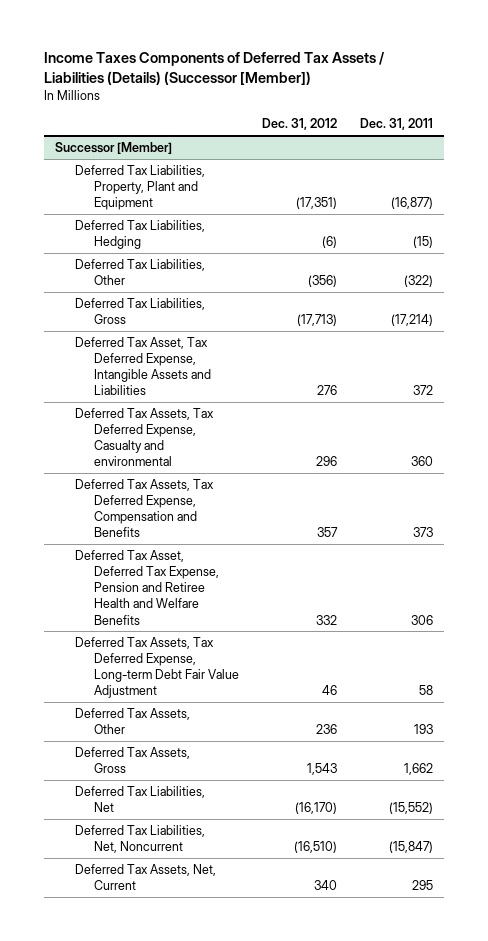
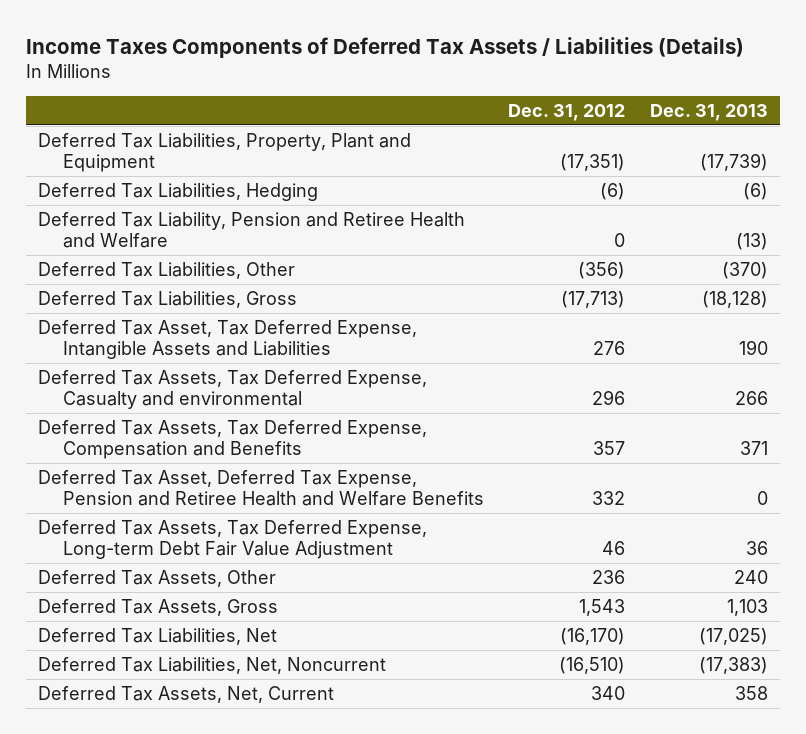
[43,52,385,85] Income Taxes Components of Deferred Tax Assets / Liabilities (Details) (Successor [Member]) -> [25,36,744,58] Income Taxes Components of Deferred Tax Assets / Liabilities (Details)
[359,118,433,131] Dec. 31, 2011 -> none
none -> [650,103,769,121] Dec. 31, 2013
[55,141,173,154] Successor [Member] -> none
none -> [38,211,466,248] Deferred Tax Liability, Pension and Retiree Health and Welfare

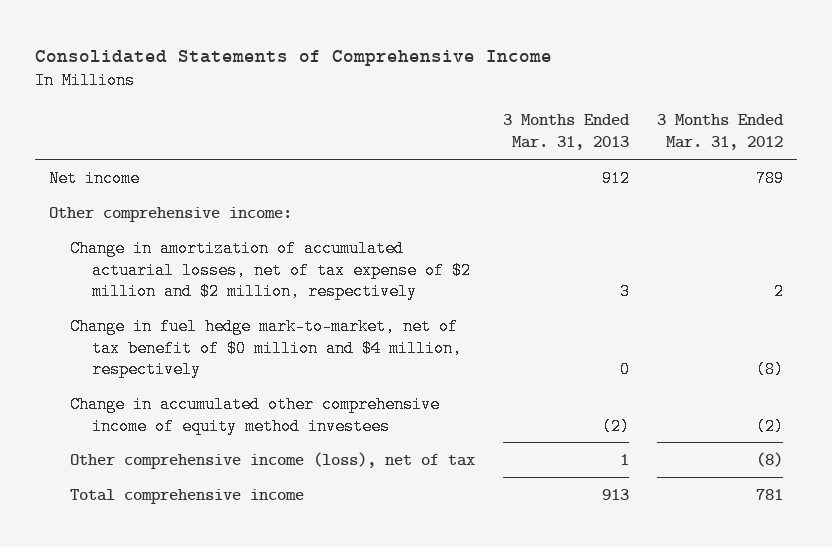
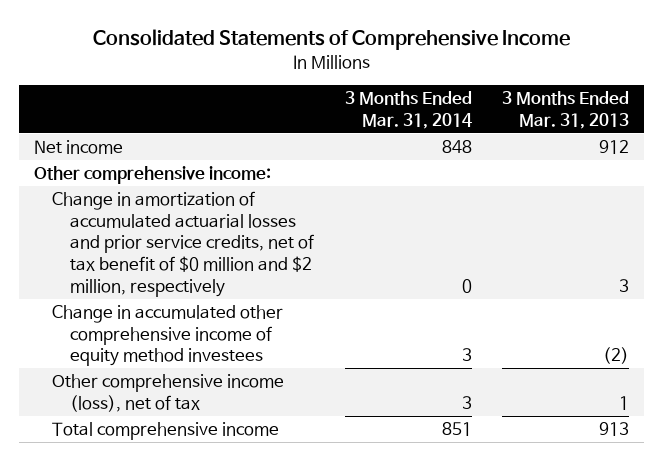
[657,114,785,151] 3 Months Ended Mar. 31, 2012 -> none
none -> [344,91,472,130] 3 Months Ended Mar. 31, 2014
[70,317,463,379] Change in fuel hedge mark-to-market, net of tax benefit of $0 million and $4 million, respectively -> none
[70,239,472,301] Change in amortization of accumulated actuarial losses, net of tax expense of $2 million and $2 million, respectively -> [52,191,315,297] Change in amortization of accumulated actuarial losses and prior service credits, net of tax benefit of $0 million and $2 million, respectively

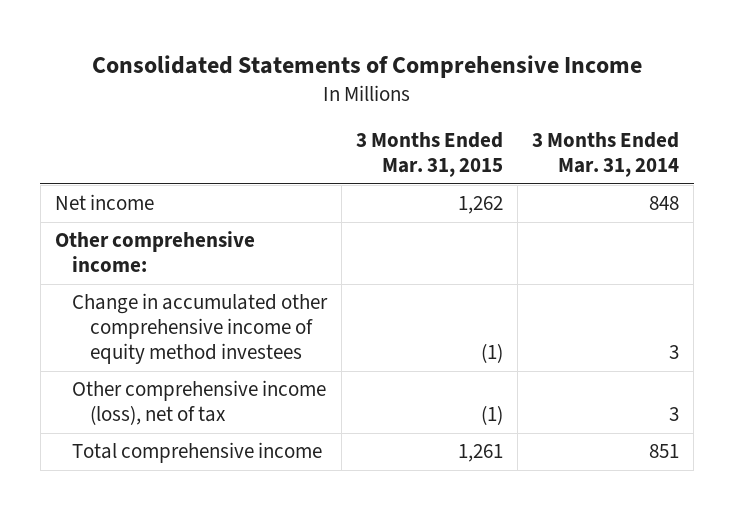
[502,91,630,130] 3 Months Ended Mar. 31, 2013 -> none
none -> [356,132,504,178] 3 Months Ended Mar. 31, 2015
[52,191,315,297] Change in amortization of accumulated actuarial losses and prior service credits, net of tax benefit of $0 million and $2 million, respectively -> none

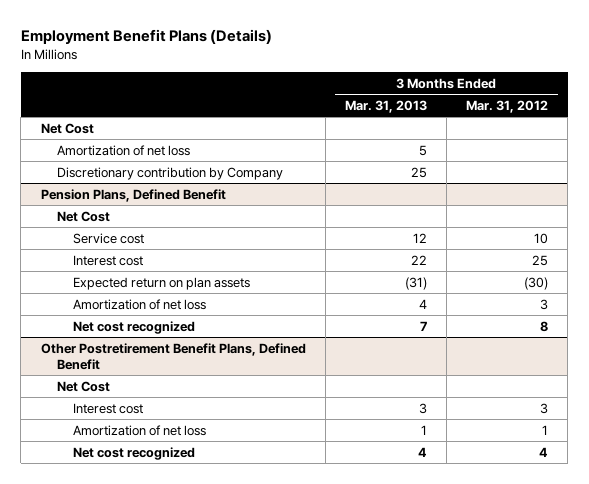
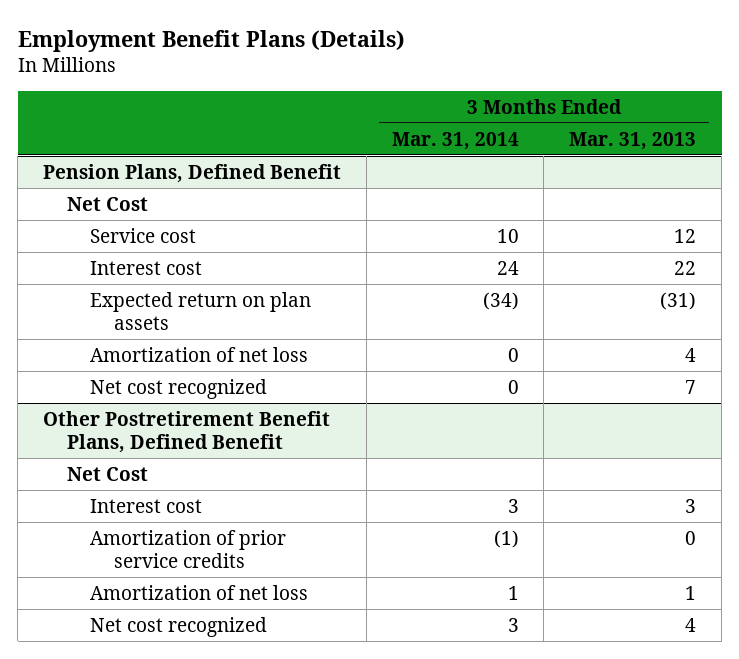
[466,100,549,114] Mar. 31, 2012 -> none
none -> [391,131,519,150] Mar. 31, 2014
[40,122,94,134] Net Cost -> none
[56,144,190,156] Amortization of net loss -> none
[56,166,283,180] Discretionary contribution by Company -> none
none -> [90,529,287,569] Amortization of prior service credits

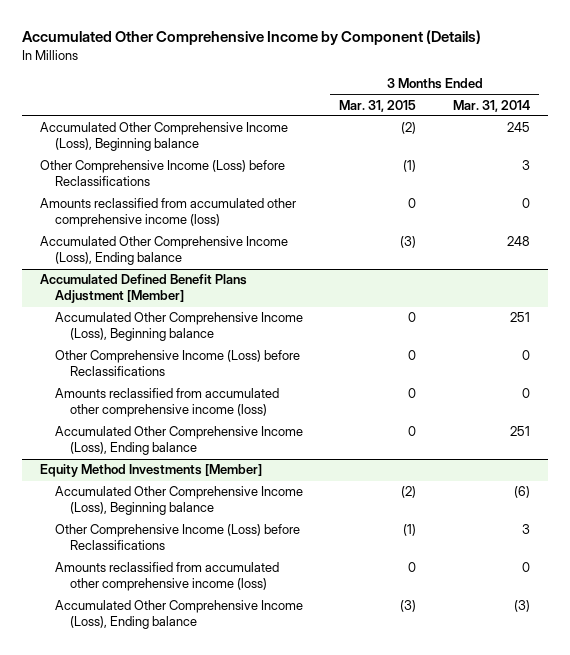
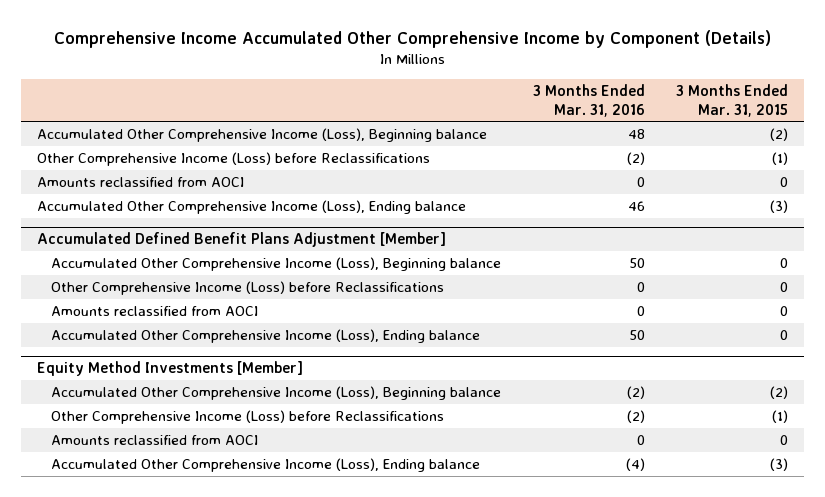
[22,30,482,46] Accumulated Other Comprehensive Income by Component (Details) -> [53,30,771,49] Comprehensive Income Accumulated Other Comprehensive Income by Component (Details)
[452,99,530,112] Mar. 31, 2014 -> none
none -> [532,84,645,117] 3 Months Ended Mar. 31, 2016
[40,198,297,228] Amounts reclassified from accumulated other comprehensive income (loss) -> [36,176,244,187] Amounts reclassified from AOCI
[55,388,280,418] Amounts reclassified from accumulated other comprehensive income (loss) -> [51,305,259,316] Amounts reclassified from AOCI
[55,562,280,592] Amounts reclassified from accumulated other comprehensive income (loss) -> [51,434,259,445] Amounts reclassified from AOCI

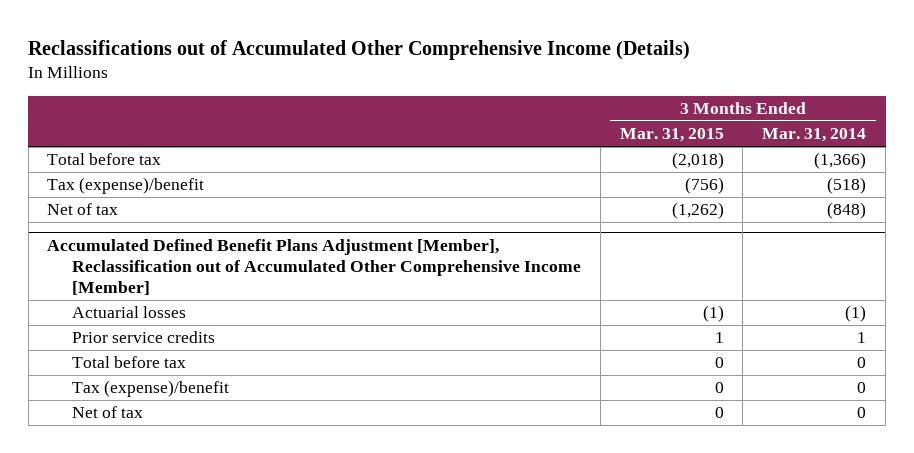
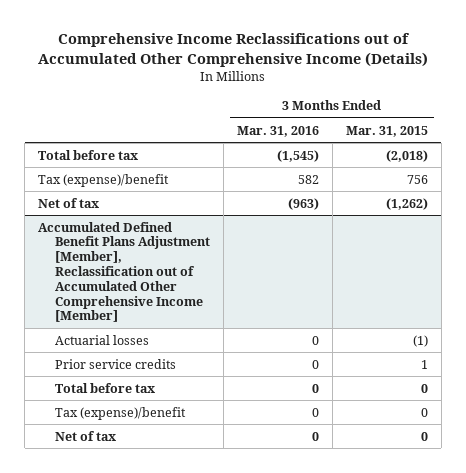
[28,39,691,60] Reclassifications out of Accumulated Other Comprehensive Income (Details) -> [37,33,428,68] Comprehensive Income Reclassifications out of Accumulated Other Comprehensive Income (Details)
[762,128,867,143] Mar. 31, 2014 -> none
none -> [236,125,319,137] Mar. 31, 2016
[684,177,724,195] (756) -> [406,174,428,184] 756

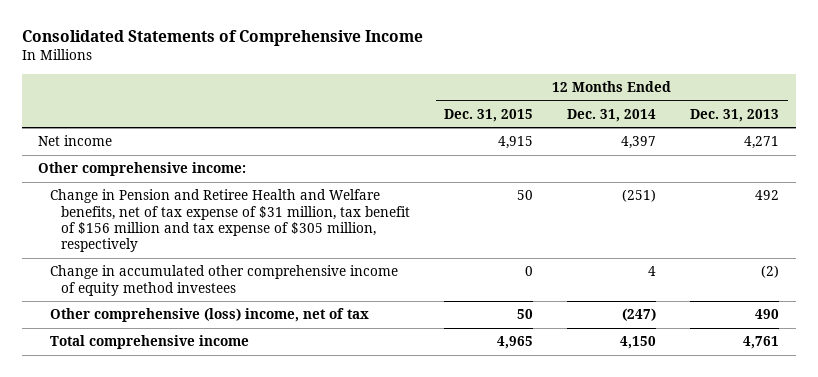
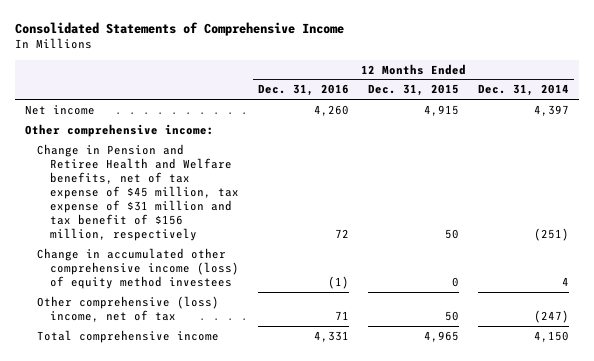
[690,108,780,122] Dec. 31, 2013 -> none
none -> [257,84,349,97] Dec. 31, 2016
[49,189,411,253] Change in Pension and Retiree Health and Welfare benefits, net of tax expense of $31 million, tax benefit of $156 million and tax expense of $305 million, respectively -> [37,143,239,241] Change in Pension and Retiree Health and Welfare benefits, net of tax expense of $45 million, tax expense of $31 million and tax benefit of $156 million, respectively
[49,265,398,296] Change in accumulated other comprehensive income of equity method investees -> [37,247,239,289] Change in accumulated other comprehensive income (loss) of equity method investees

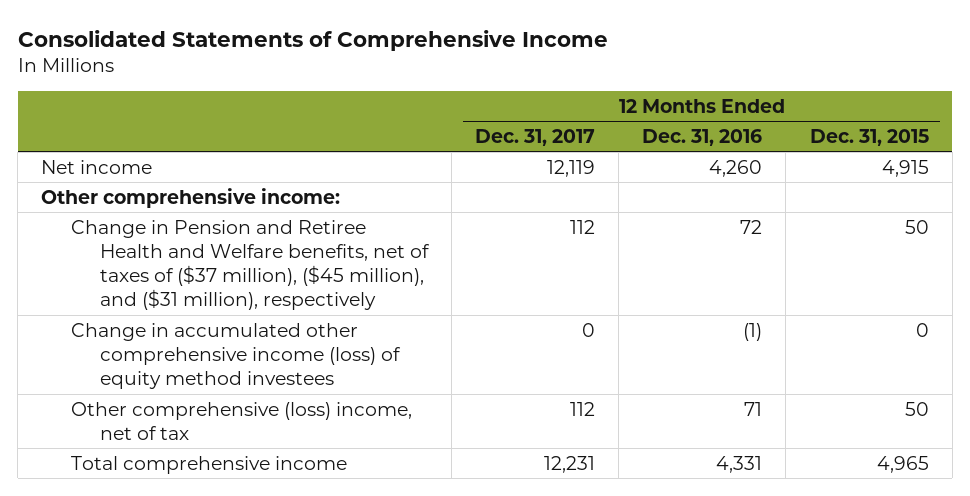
[478,84,570,97] Dec. 31, 2014 -> none
none -> [475,128,596,146] Dec. 31, 2017
[37,143,239,241] Change in Pension and Retiree Health and Welfare benefits, net of tax expense of $45 million, tax expense of $31 million and tax benefit of $156 million, respectively -> [70,219,430,311] Change in Pension and Retiree Health and Welfare benefits, net of taxes of ($37 million), ($45 million), and ($31 million), respectively

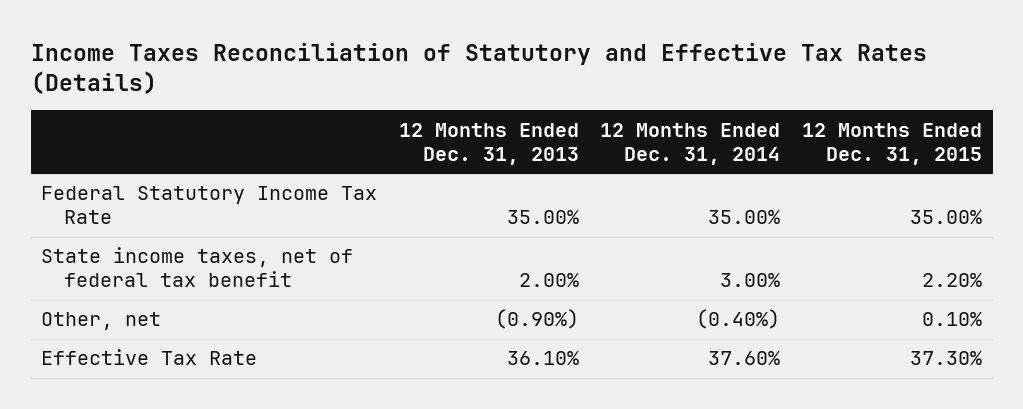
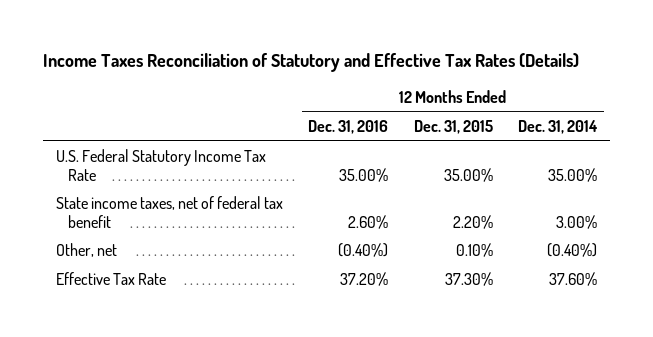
[398,122,579,165] 12 Months Ended Dec. 31, 2013 -> none
none -> [308,119,389,134] Dec. 31, 2016
[41,186,378,225] Federal Statutory Income Tax Rate -> [55,149,266,181] U.S. Federal Statutory Income Tax Rate

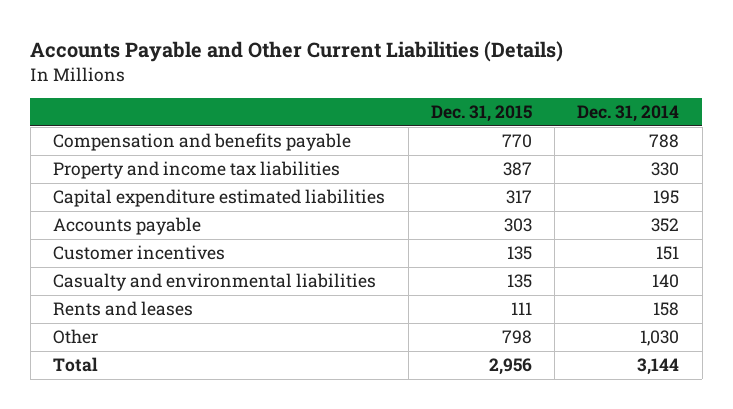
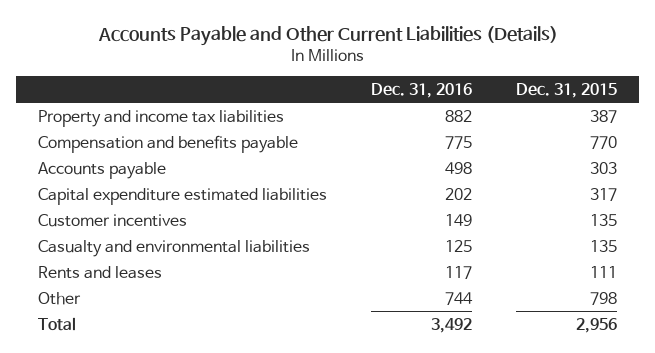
[577,105,680,123] Dec. 31, 2014 -> none
none -> [371,82,473,98] Dec. 31, 2016
[53,133,352,152] Compensation and benefits payable -> [38,134,299,153] Compensation and benefits payable
[53,189,386,208] Capital expenditure estimated liabilities -> [38,187,328,205] Capital expenditure estimated liabilities

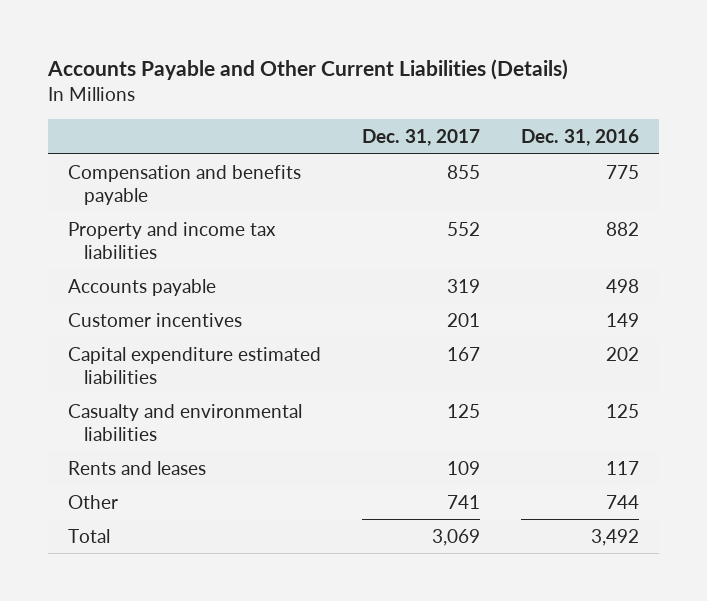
[515,82,617,98] Dec. 31, 2015 -> none
none -> [361,129,480,147] Dec. 31, 2017
[38,109,285,127] Property and income tax liabilities -> [68,221,277,259] Property and income tax liabilities
[38,187,328,205] Capital expenditure estimated liabilities -> [68,346,322,384] Capital expenditure estimated liabilities

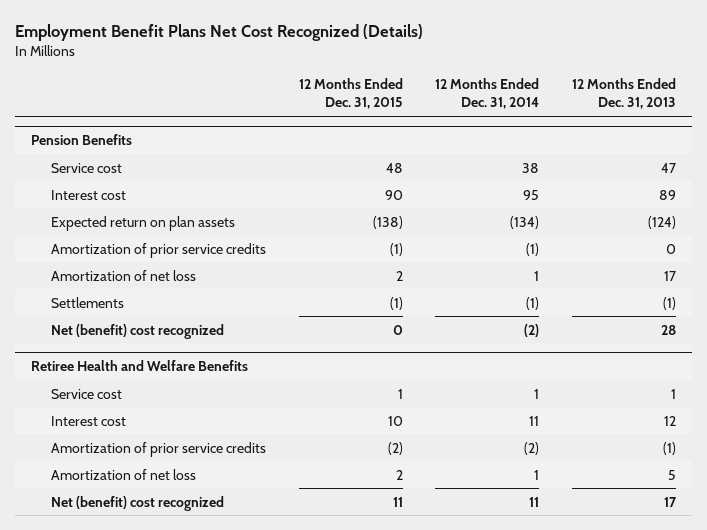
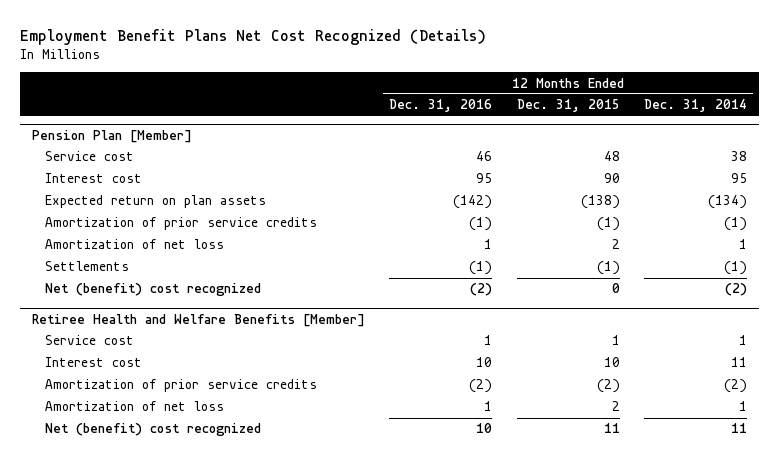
[571,77,676,110] 12 Months Ended Dec. 31, 2013 -> none
none -> [389,99,493,113] Dec. 31, 2016
[31,133,133,145] Pension Benefits -> [32,129,193,143] Pension Plan [Member]
[31,359,249,371] Retiree Health and Welfare Benefits -> [32,313,366,327] Retiree Health and Welfare Benefits [Member]

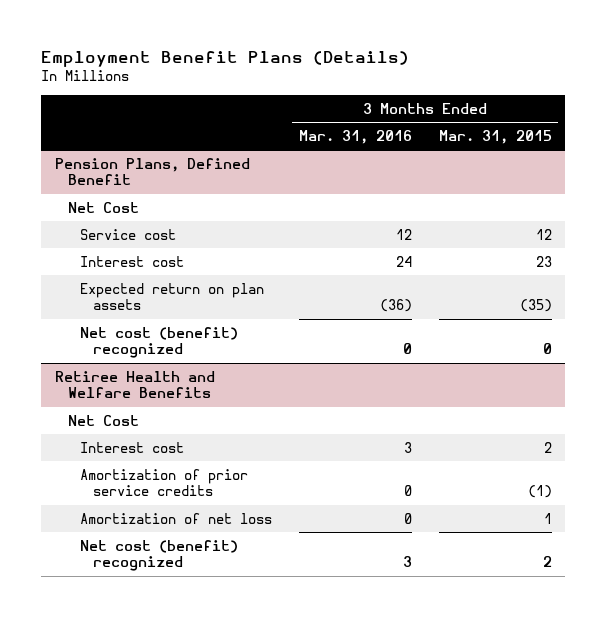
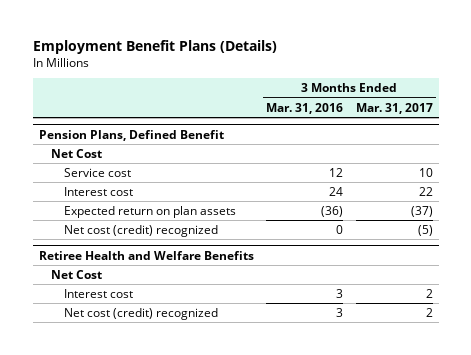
[438,129,552,144] Mar. 31, 2015 -> none
none -> [355,102,433,114] Mar. 31, 2017
[80,326,239,359] Net cost (benefit) recognized -> [63,224,218,237] Net cost (credit) recognized
[80,468,249,497] Amortization of prior service credits -> none
[80,512,273,524] Amortization of net loss -> none
[80,539,239,572] Net cost (benefit) recognized -> [63,307,218,320] Net cost (credit) recognized

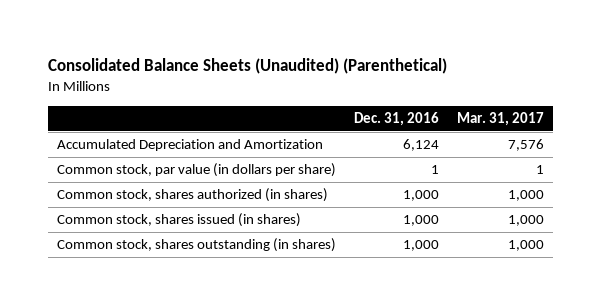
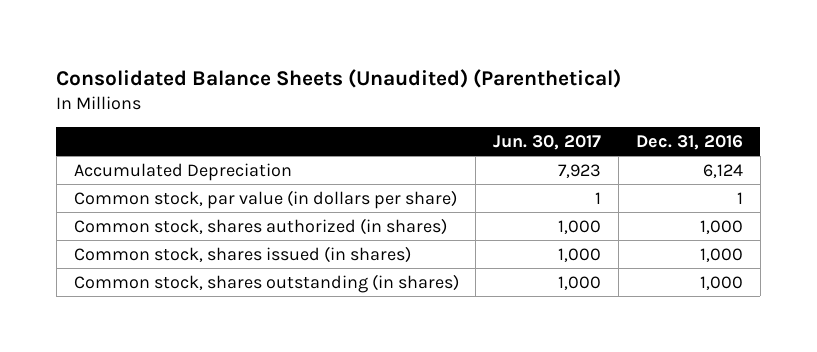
[456,111,544,126] Mar. 31, 2017 -> none
none -> [493,135,602,151] Jun. 30, 2017
[56,139,323,152] Accumulated Depreciation and Amortization -> [73,162,292,181] Accumulated Depreciation

